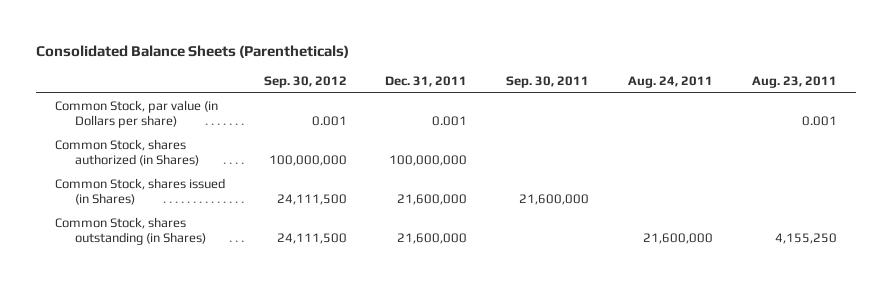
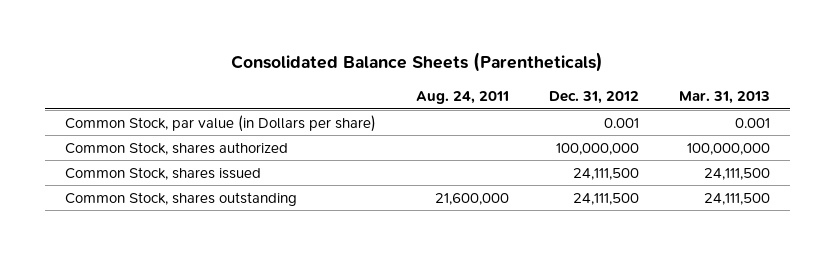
[263,75,347,88] Sep. 30, 2012 -> none
[385,75,468,87] Dec. 31, 2011 -> none
[506,75,590,88] Sep. 30, 2011 -> none
[751,75,837,88] Aug. 23, 2011 -> none
none -> [548,91,639,105] Dec. 31, 2012
none -> [678,91,770,105] Mar. 31, 2013
[54,139,200,167] Common Stock, shares authorized (in Shares) -> [64,141,288,155] Common Stock, shares authorized
[54,178,225,206] Common Stock, shares issued (in Shares) -> [64,166,261,180] Common Stock, shares issued
[54,217,207,246] Common Stock, shares outstanding (in Shares) -> [64,191,297,206] Common Stock, shares outstanding

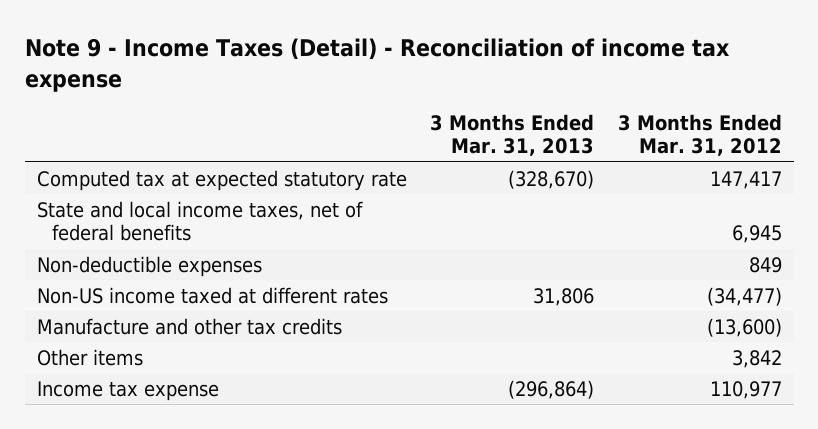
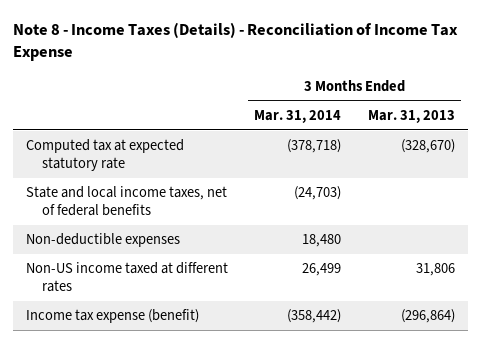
[24,37,730,92] Note 9 - Income Taxes (Detail) - Reconciliation of income tax expense -> [12,21,458,62] Note 8 - Income Taxes (Details) - Reconciliation of Income Tax Expense
[617,113,782,157] 3 Months Ended Mar. 31, 2012 -> none
none -> [254,109,342,123] Mar. 31, 2014
[36,317,342,335] Manufacture and other tax credits -> none
[36,348,143,366] Other items -> none
[36,380,219,401] Income tax expense -> [25,309,199,324] Income tax expense (benefit)

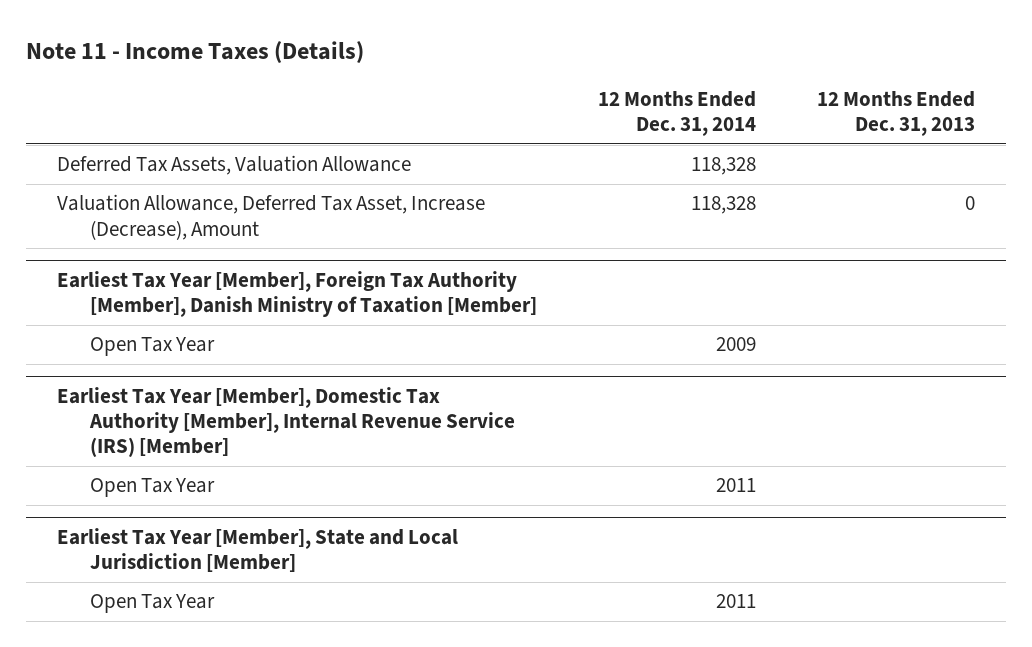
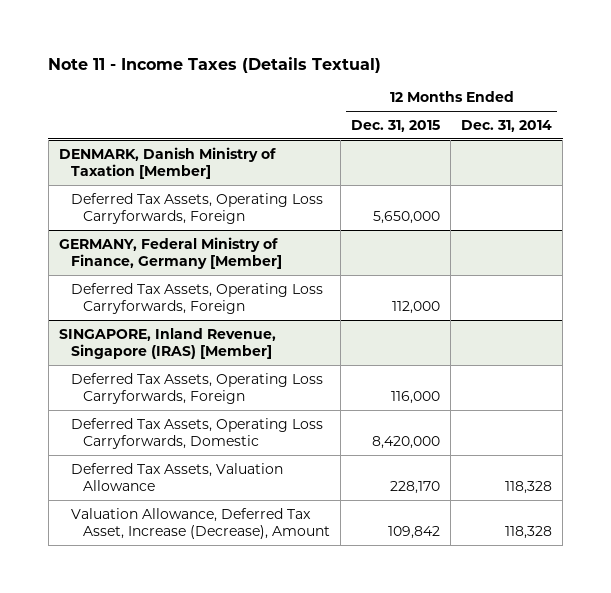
[26,40,365,63] Note 11 - Income Taxes (Details) -> [48,56,382,73] Note 11 - Income Taxes (Details Textual)
[817,91,976,137] 12 Months Ended Dec. 31, 2013 -> none
none -> [351,119,441,132] Dec. 31, 2015
none -> [58,146,276,179] DENMARK, Danish Ministry of Taxation [Member]
none -> [70,192,323,224] Deferred Tax Assets, Operating Loss Carryforwards, Foreign
none -> [58,236,282,269] GERMANY, Federal Ministry of Finance, Germany [Member]
none -> [70,282,323,314] Deferred Tax Assets, Operating Loss Carryforwards, Foreign
none -> [58,327,276,359] SINGAPORE, Inland Revenue, Singapore (IRAS) [Member]
none -> [70,372,323,404] Deferred Tax Assets, Operating Loss Carryforwards, Foreign
none -> [70,417,323,449] Deferred Tax Assets, Operating Loss Carryforwards, Domestic
[56,271,537,318] Earliest Tax Year [Member], Foreign Tax Authority [Member], Danish Ministry of Taxation [Member] -> none
[89,337,215,357] Open Tax Year -> none
[56,387,515,458] Earliest Tax Year [Member], Domestic Tax Authority [Member], Internal Revenue Service (IRS) [Member] -> none
[89,478,215,498] Open Tax Year -> none
[56,528,458,573] Earliest Tax Year [Member], State and Local Jurisdiction [Member] -> none
[89,594,215,614] Open Tax Year -> none

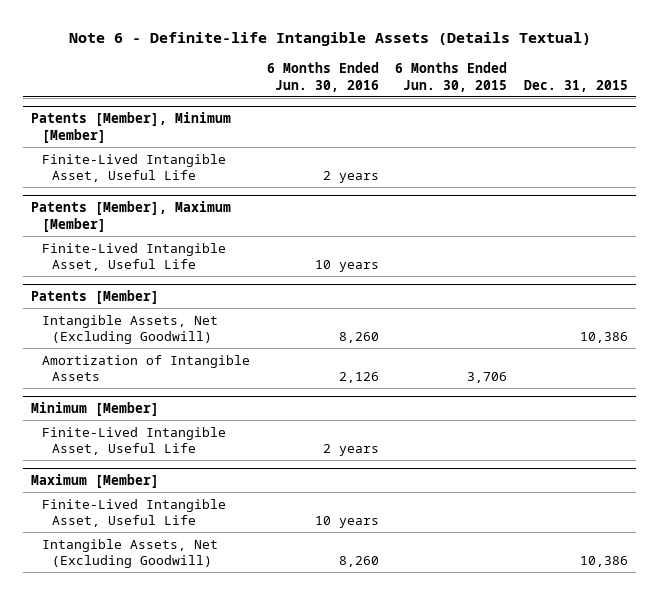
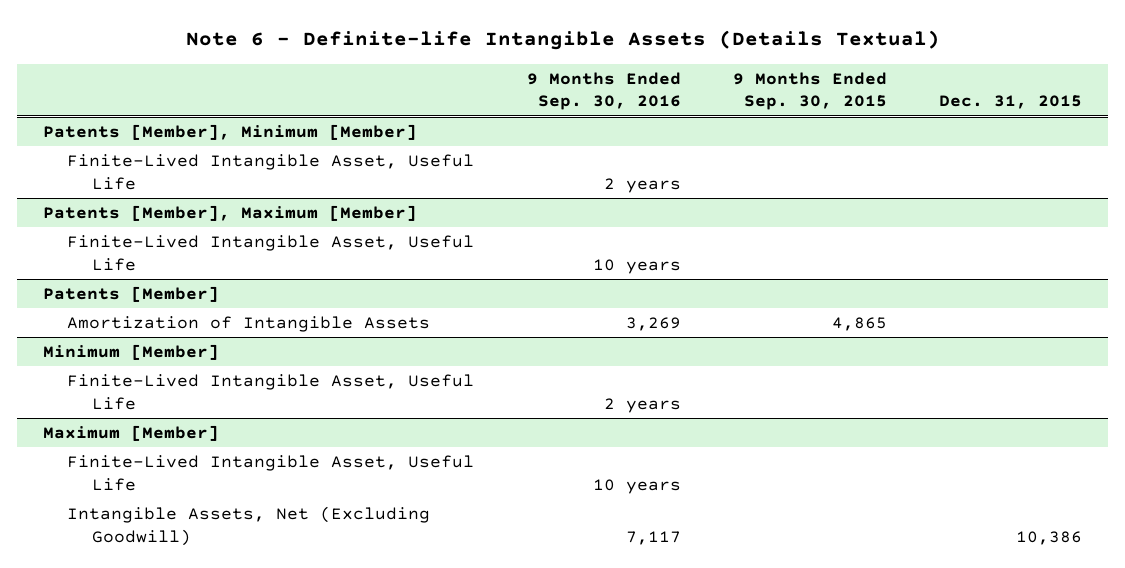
[266,61,379,92] 6 Months Ended Jun. 30, 2016 -> none
[395,61,508,92] 6 Months Ended Jun. 30, 2015 -> none
none -> [526,71,681,111] 9 Months Ended Sep. 30, 2016
none -> [732,71,887,111] 9 Months Ended Sep. 30, 2015
[41,314,218,345] Intangible Assets, Net (Excluding Goodwill) -> none

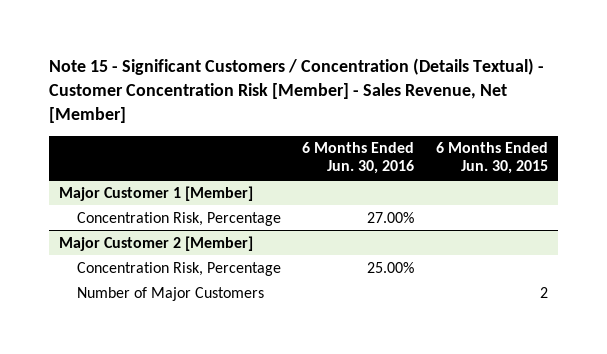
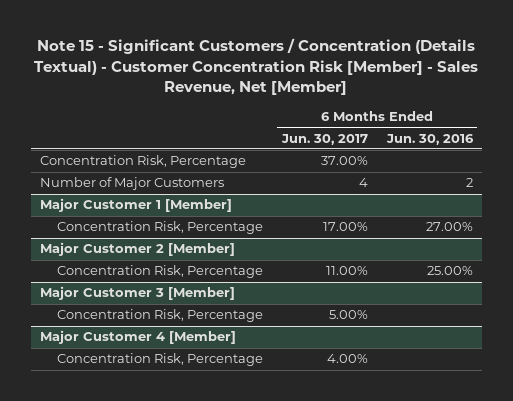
[435,142,548,175] 6 Months Ended Jun. 30, 2015 -> none
none -> [280,133,368,145] Jun. 30, 2017
none -> [40,155,247,169] Concentration Risk, Percentage
none -> [40,177,225,191] Number of Major Customers
[76,286,264,301] Number of Major Customers -> none
none -> [40,286,236,301] Major Customer 3 [Member]
none -> [56,309,263,323] Concentration Risk, Percentage
none -> [40,330,237,345] Major Customer 4 [Member]
none -> [56,353,263,367] Concentration Risk, Percentage

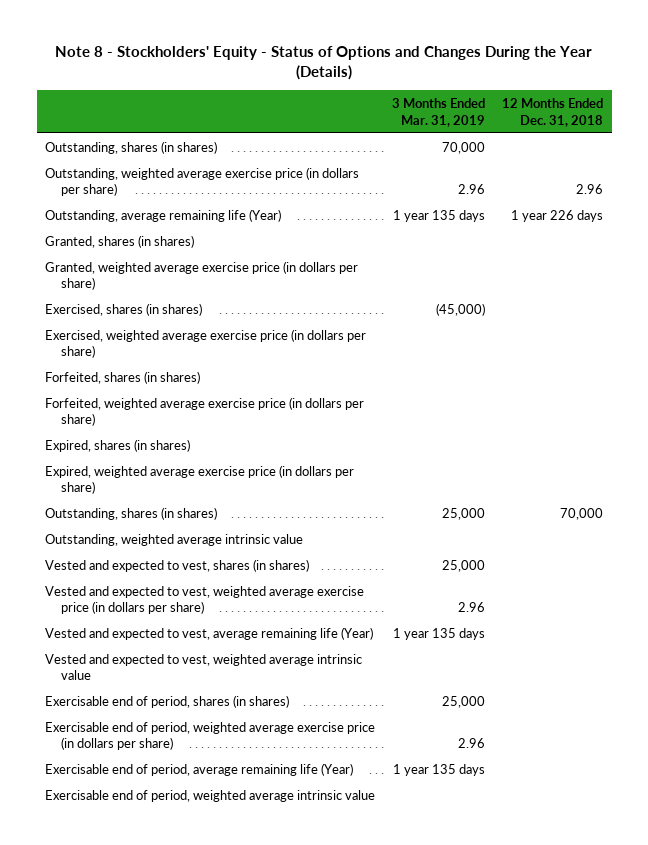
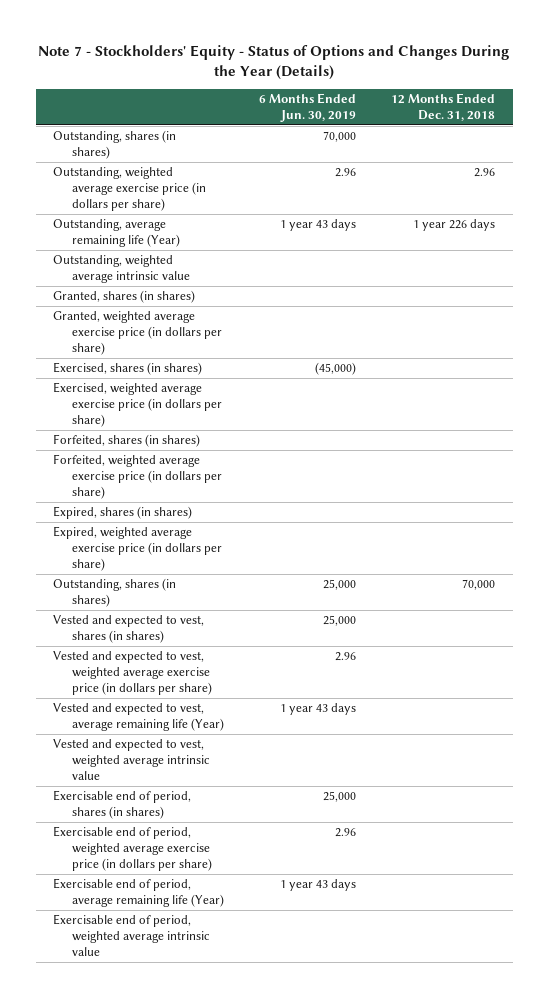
[55,45,593,81] Note 8 - Stockholders' Equity - Status of Options and Changes During the Year (Details) -> [38,44,510,80] Note 7 - Stockholders' Equity - Status of Options and Changes During the Year (Details)
[392,98,486,127] 3 Months Ended Mar. 31, 2019 -> none
none -> [259,92,357,122] 6 Months Ended Jun. 30, 2019
[45,533,304,546] Outstanding, weighted average intrinsic value -> [53,255,190,284] Outstanding, weighted average intrinsic value

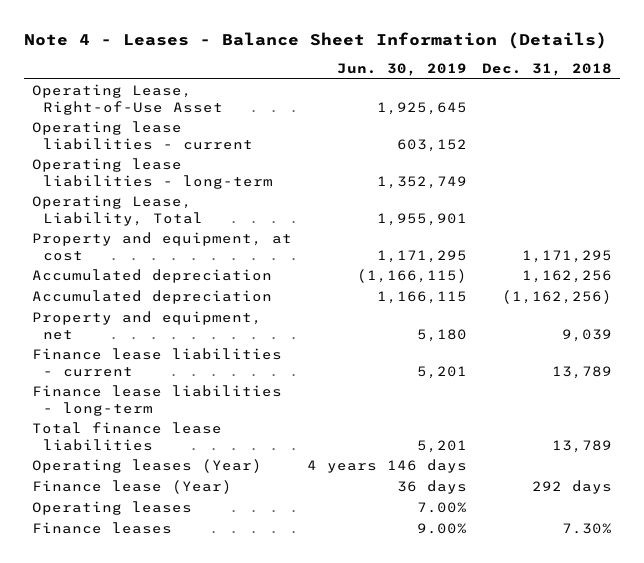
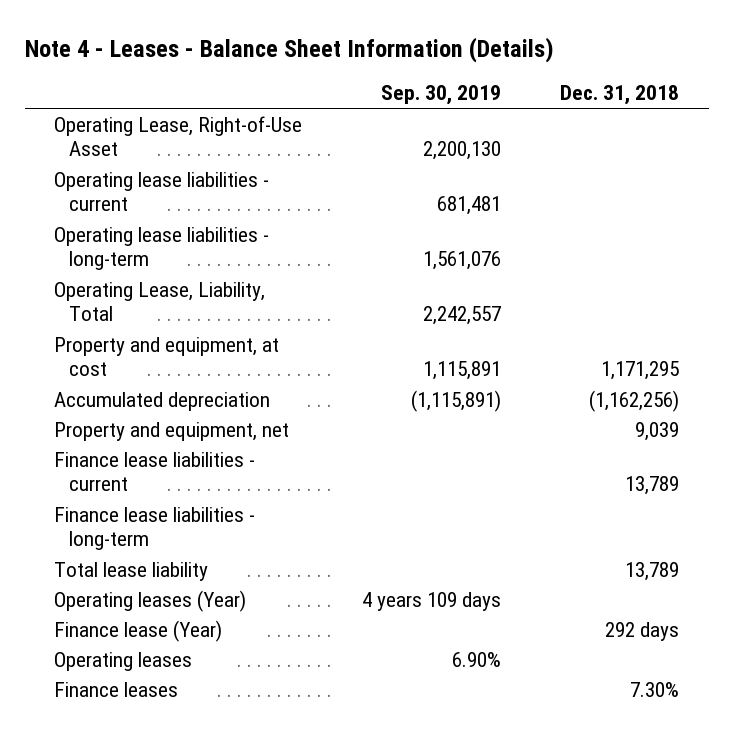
[336,63,467,77] Jun. 30, 2019 -> none
none -> [380,85,501,106] Sep. 30, 2019
[31,268,272,283] Accumulated depreciation -> none
[31,421,222,451] Total finance lease liabilities -> [54,561,209,581] Total lease liability

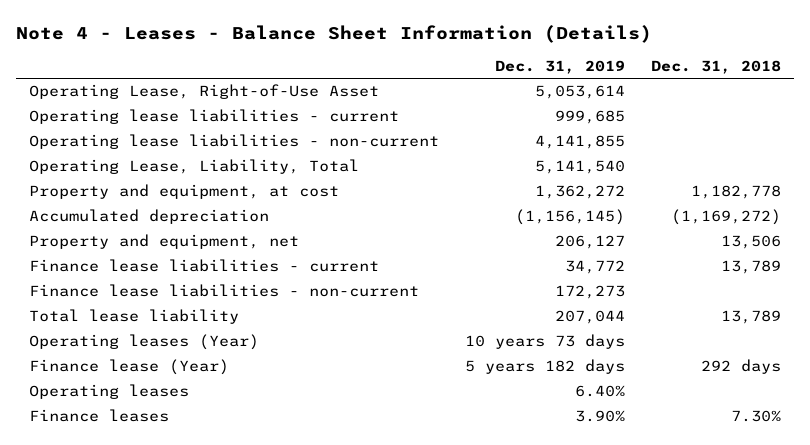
[380,85,501,106] Sep. 30, 2019 -> none
none -> [495,60,626,75] Dec. 31, 2019
[54,226,270,271] Operating lease liabilities - long-term -> [29,134,440,150] Operating lease liabilities - non-current
[600,361,679,381] 1,171,295 -> [690,185,781,200] 1,182,778
[588,389,679,412] (1,162,256) -> [670,209,781,226] (1,169,272)
[634,421,679,441] 9,039 -> [720,235,781,250] 13,506
[54,506,256,551] Finance lease liabilities - long-term -> [29,284,420,298] Finance lease liabilities - non-current

